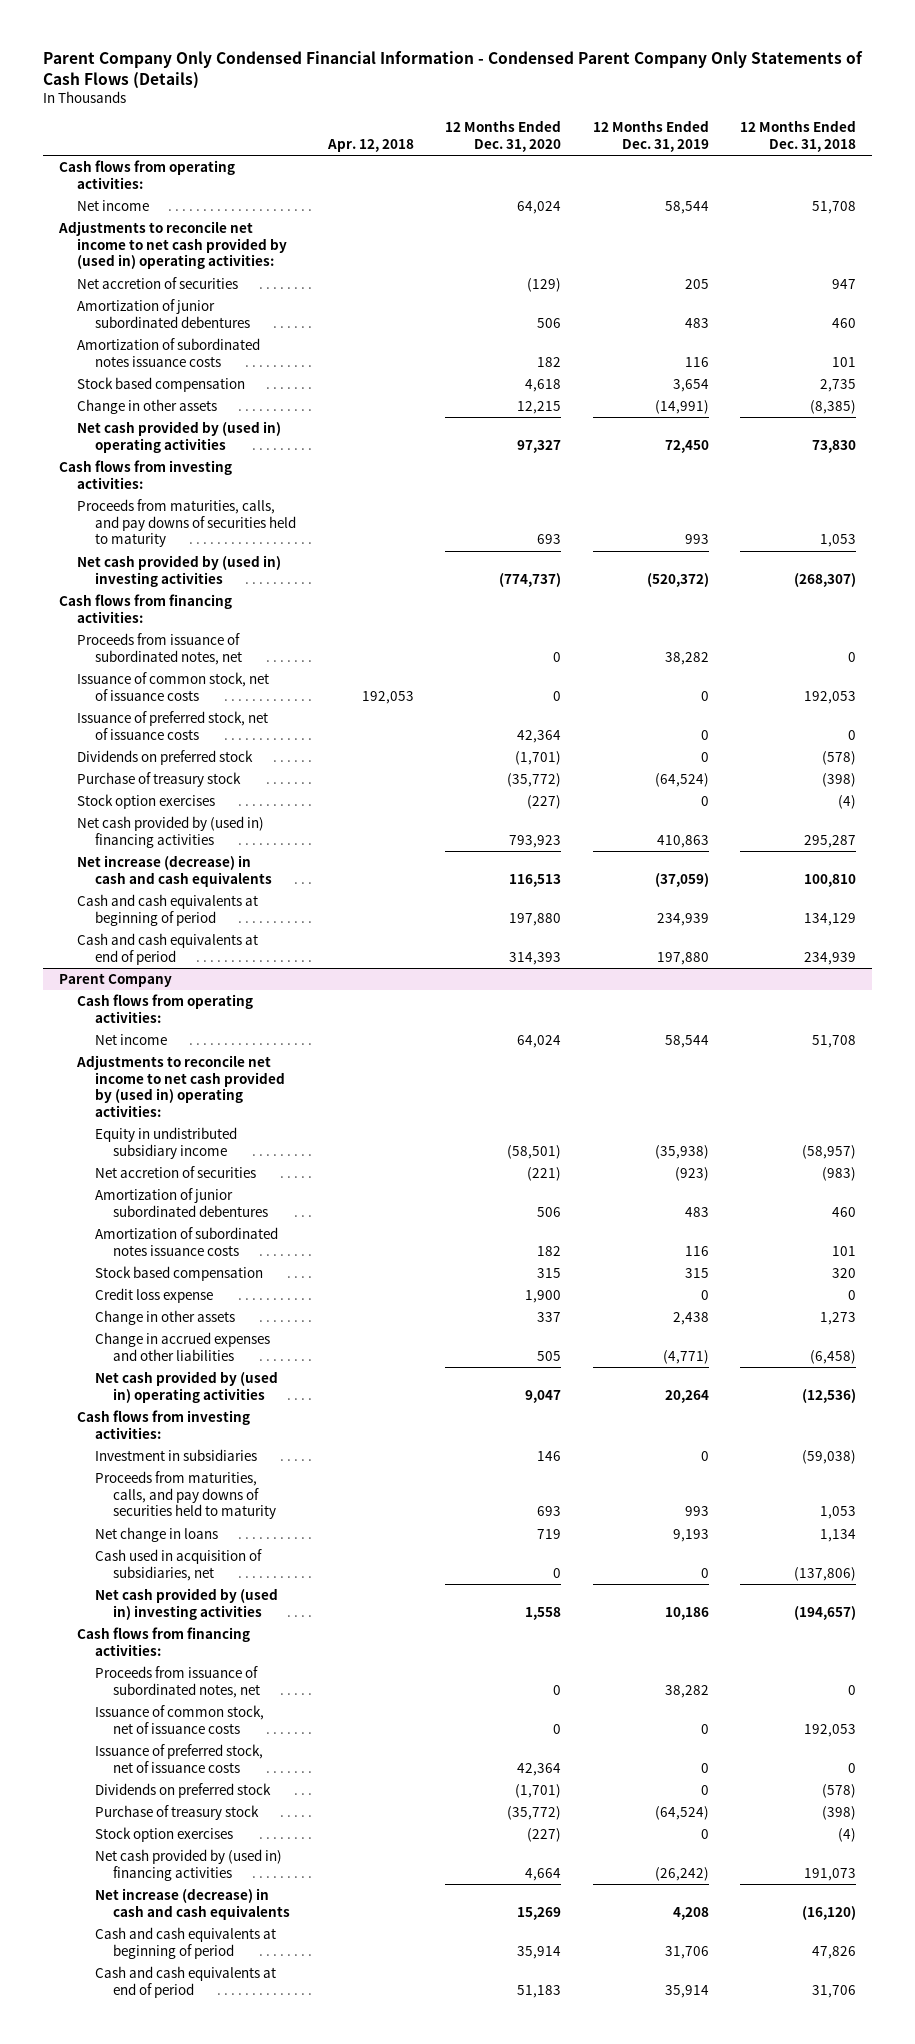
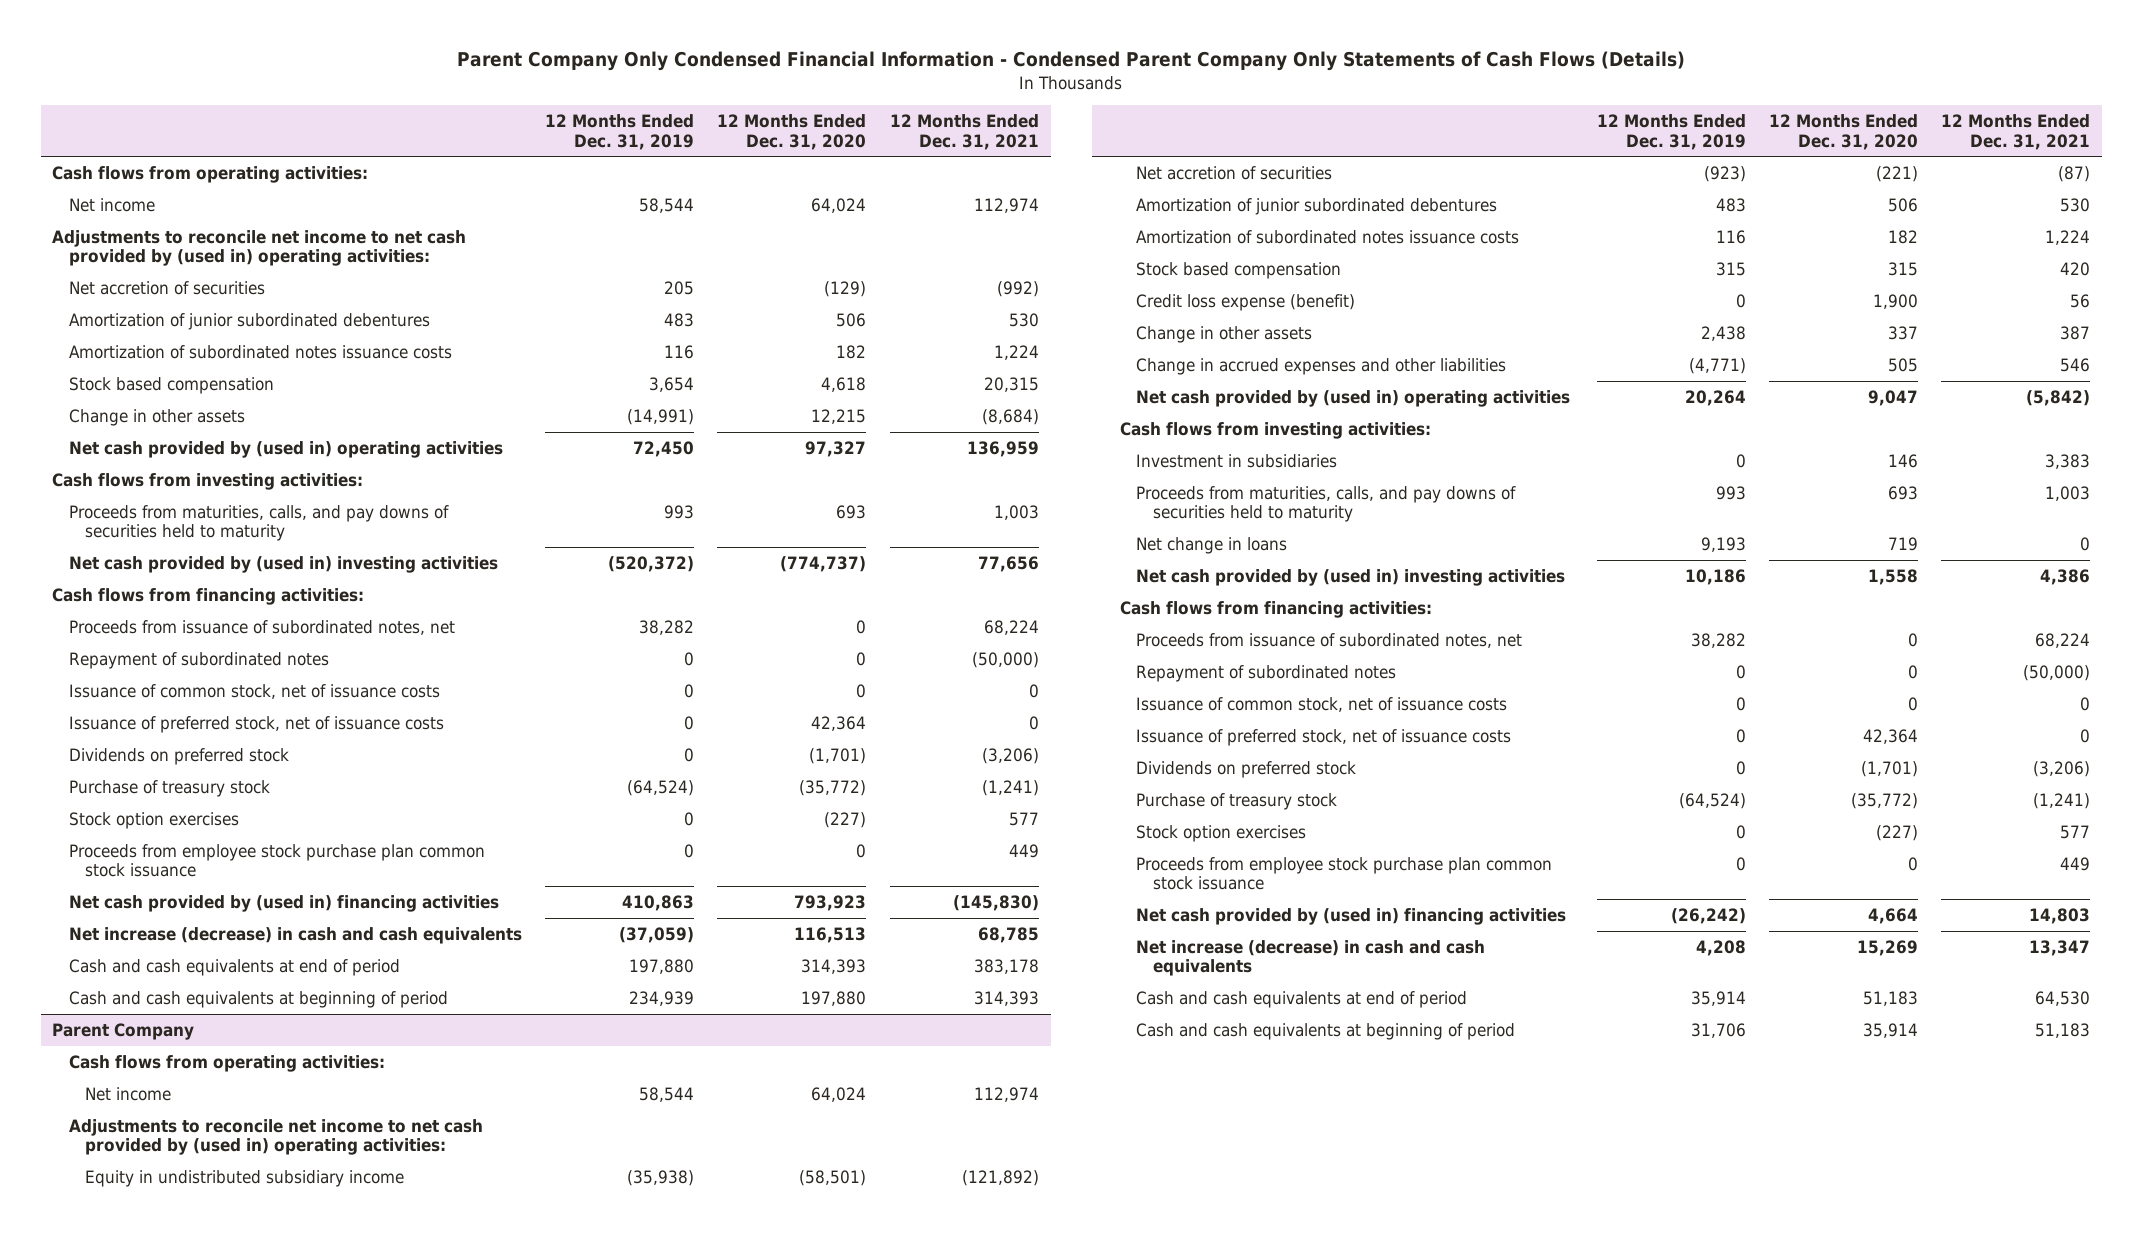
[326,138,414,152] Apr. 12, 2018 -> none
[740,120,857,152] 12 Months Ended Dec. 31, 2018 -> none
none -> [889,114,1039,150] 12 Months Ended Dec. 31, 2021
none -> [68,651,329,669] Repayment of subordinated notes
none -> [68,843,485,878] Proceeds from employee stock purchase plan common stock issuance
[76,894,258,926] Cash and cash equivalents at beginning of period -> [68,990,448,1008] Cash and cash equivalents at beginning of period
[95,1288,214,1304] Credit loss expense -> [1136,293,1356,311] Credit loss expense (benefit)
[95,1549,263,1581] Cash used in acquisition of subsidiaries, net -> none
none -> [1136,664,1397,682] Repayment of subordinated notes
none -> [1136,856,1553,891] Proceeds from employee stock purchase plan common stock issuance
[95,1927,277,1959] Cash and cash equivalents at beginning of period -> [1136,1022,1516,1040] Cash and cash equivalents at beginning of period

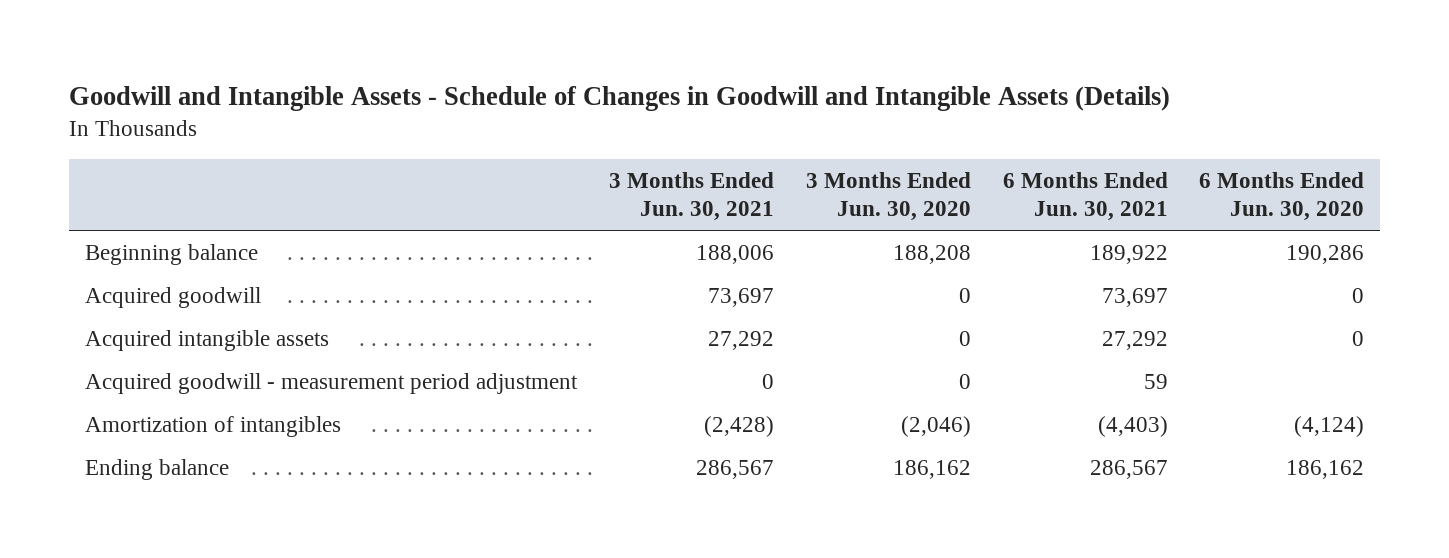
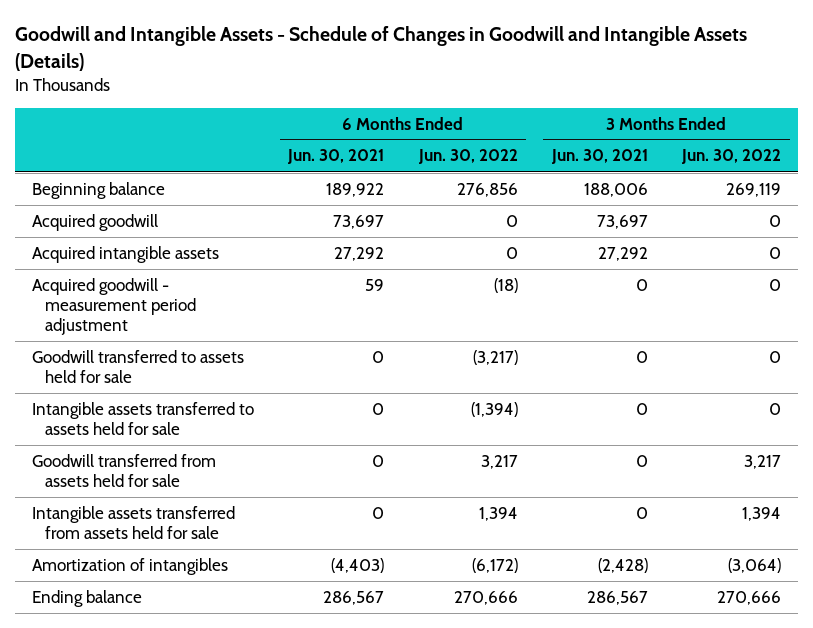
[805,171,971,222] 3 Months Ended Jun. 30, 2020 -> none
[1199,171,1365,222] 6 Months Ended Jun. 30, 2020 -> none
none -> [417,149,518,165] Jun. 30, 2022
none -> [681,149,782,165] Jun. 30, 2022
none -> [32,349,245,384] Goodwill transferred to assets held for sale
none -> [32,401,255,436] Intangible assets transferred to assets held for sale
none -> [32,453,217,488] Goodwill transferred from assets held for sale
none -> [32,505,236,540] Intangible assets transferred from assets held for sale

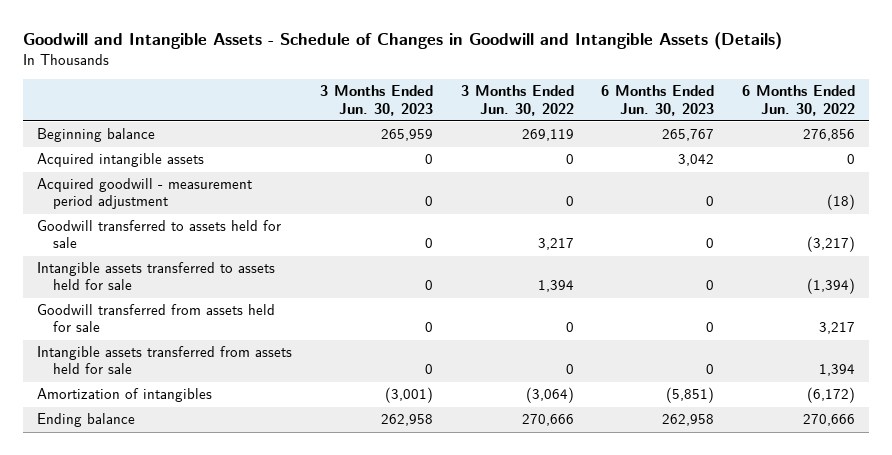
[287,149,385,165] Jun. 30, 2021 -> none
[550,149,648,165] Jun. 30, 2021 -> none
none -> [319,85,433,116] 3 Months Ended Jun. 30, 2023
none -> [601,85,715,116] 6 Months Ended Jun. 30, 2023
[32,213,159,231] Acquired goodwill -> none
[769,350,782,363] 0 -> [537,238,574,251] 3,217
[769,402,782,415] 0 -> [537,280,574,293] 1,394
[744,454,782,469] 3,217 -> [565,322,574,333] 0
[742,506,782,521] 1,394 -> [565,364,574,375] 0

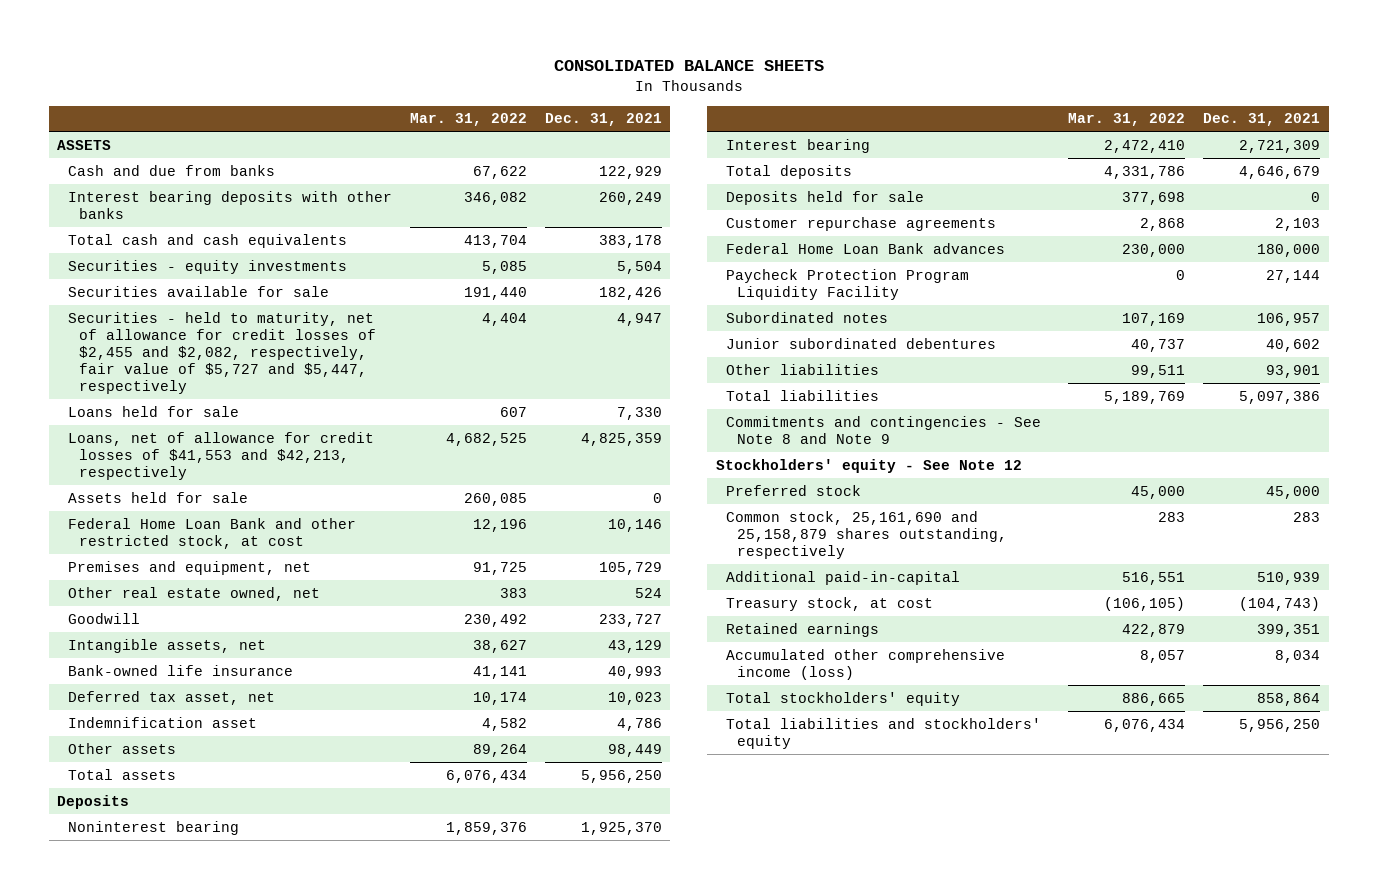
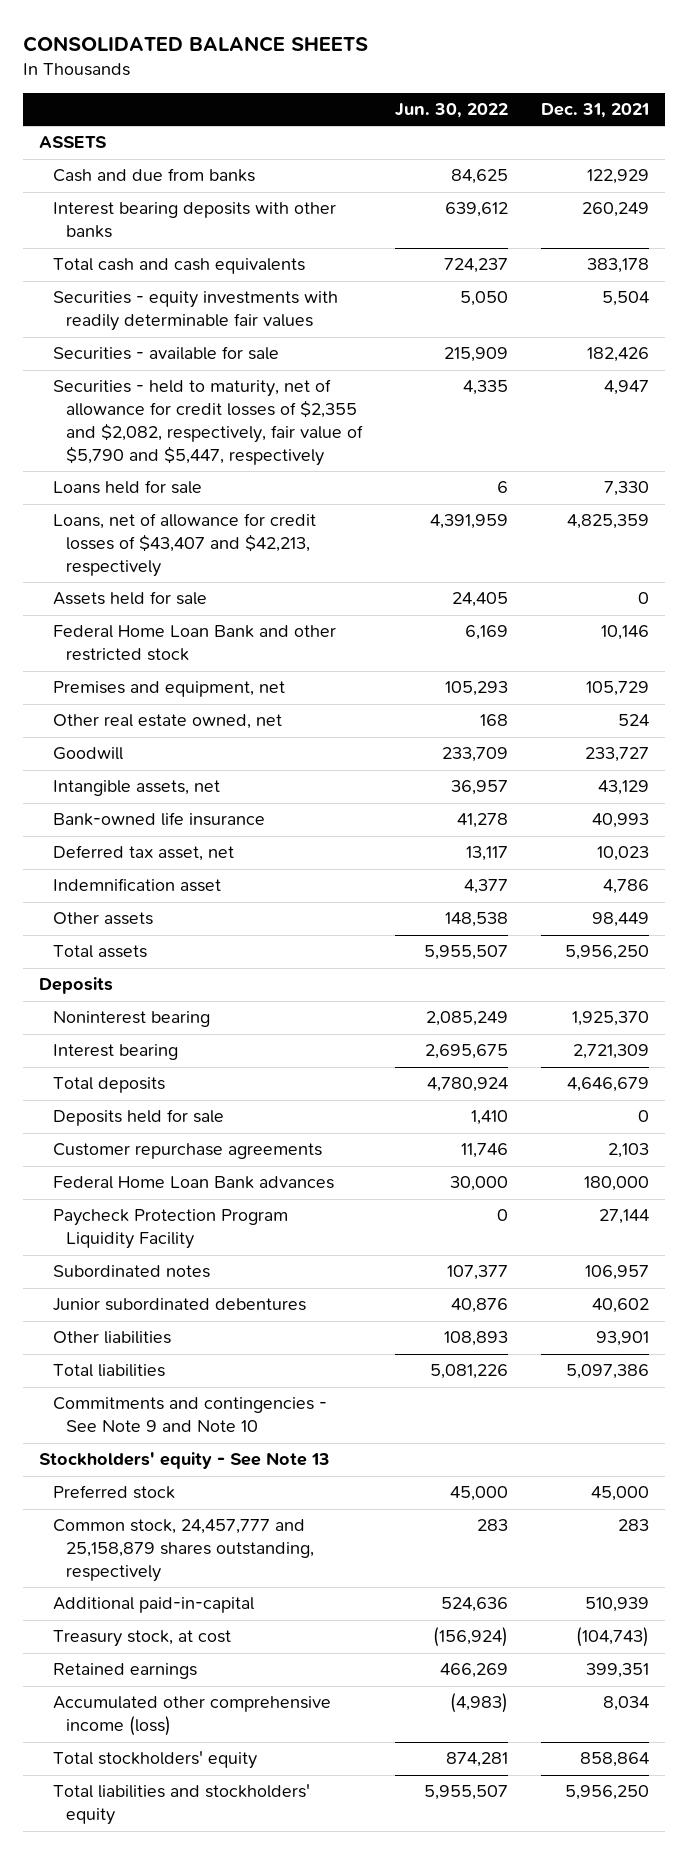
[409,113,527,127] Mar. 31, 2022 -> none
none -> [395,103,509,119] Jun. 30, 2022
[68,259,348,274] Securities - equity investments -> [52,291,338,332] Securities - equity investments with readily determinable fair values
[68,285,330,297] Securities available for sale -> [52,346,279,361] Securities - available for sale
[68,311,376,394] Securities - held to maturity, net of allowance for credit losses of $2,455 and $2,082, respectively, fair value of $5,727 and $5,447, respectively -> [52,379,364,467] Securities - held to maturity, net of allowance for credit losses of $2,355 and $2,082, respectively, fair value of $5,790 and $5,447, respectively
[68,431,375,480] Loans, net of allowance for credit losses of $41,553 and $42,213, respectively -> [52,513,316,578] Loans, net of allowance for credit losses of $43,407 and $42,213, respectively
[68,517,357,549] Federal Home Loan Bank and other restricted stock, at cost -> [52,625,336,662] Federal Home Loan Bank and other restricted stock
[726,415,1042,444] Commitments and contingencies - See Note 8 and Note 9 -> [52,1397,327,1433] Commitments and contingencies - See Note 9 and Note 10
[715,458,1022,473] Stockholders' equity - See Note 12 -> [39,1452,331,1470] Stockholders' equity - See Note 13
[726,510,1008,559] Common stock, 25,161,690 and 25,158,879 shares outstanding, respectively -> [52,1519,315,1583] Common stock, 24,457,777 and 25,158,879 shares outstanding, respectively

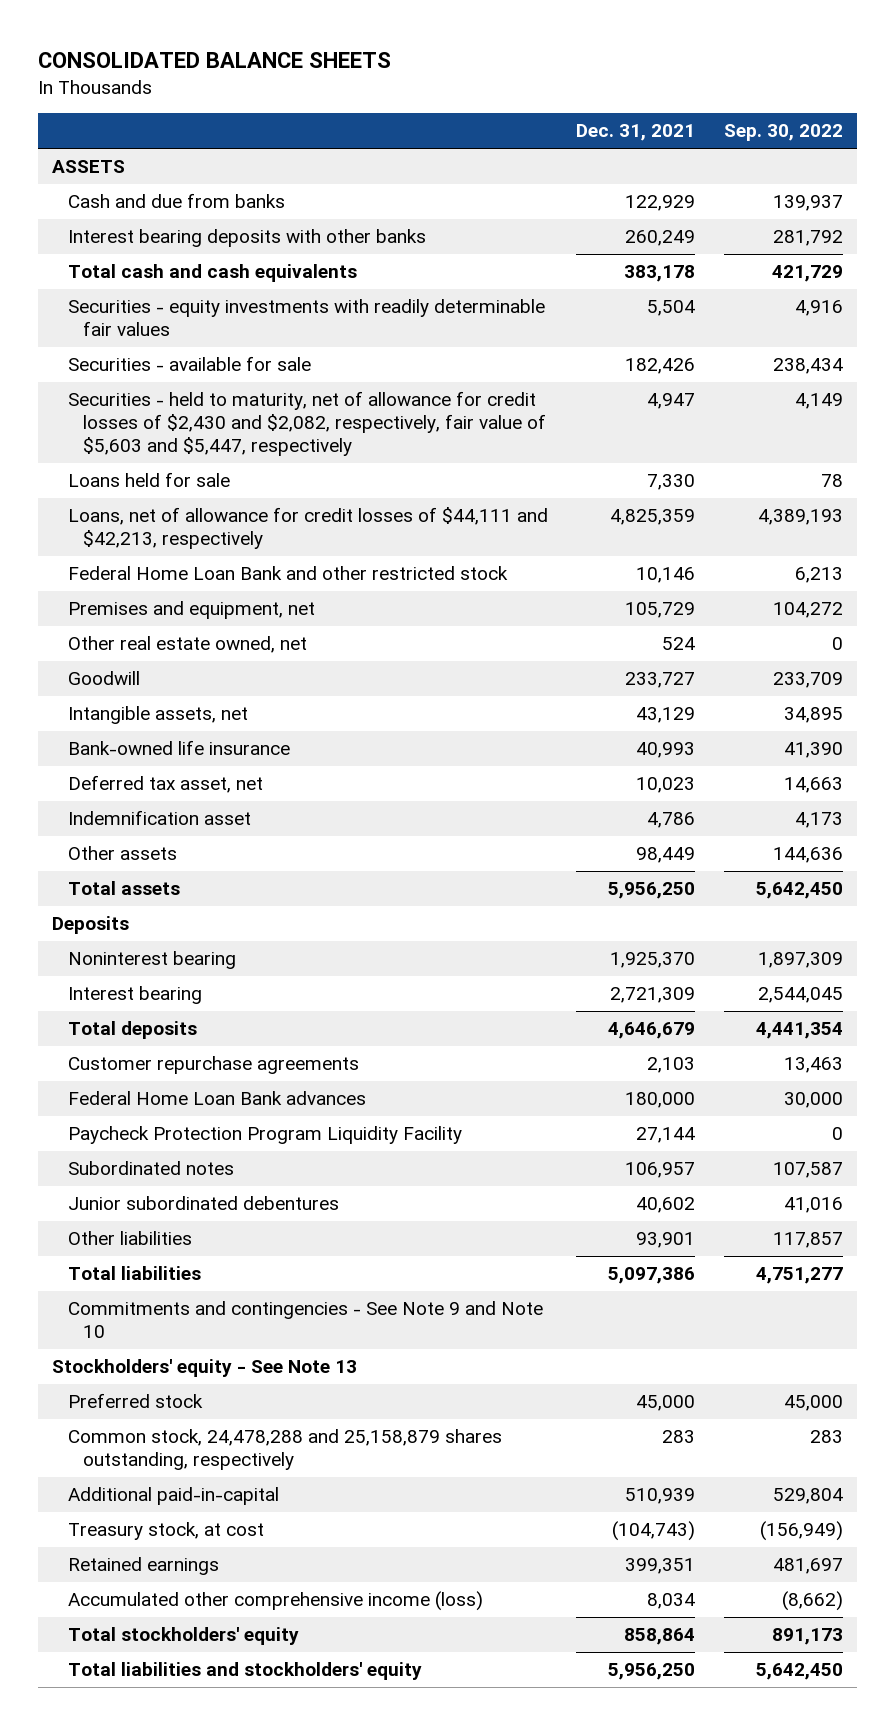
[395,103,509,119] Jun. 30, 2022 -> none
none -> [724,124,844,142] Sep. 30, 2022
[52,379,364,467] Securities - held to maturity, net of allowance for credit losses of $2,355 and $2,082, respectively, fair value of $5,790 and $5,447, respectively -> [67,391,546,457] Securities - held to maturity, net of allowance for credit losses of $2,430 and $2,082, respectively, fair value of $5,603 and $5,447, respectively
[52,591,207,606] Assets held for sale -> none
[52,513,316,578] Loans, net of allowance for credit losses of $43,407 and $42,213, respectively -> [67,507,548,550] Loans, net of allowance for credit losses of $44,111 and $42,213, respectively
[52,1109,224,1127] Deposits held for sale -> none
[52,1519,315,1583] Common stock, 24,457,777 and 25,158,879 shares outstanding, respectively -> [67,1429,502,1471] Common stock, 24,478,288 and 25,158,879 shares outstanding, respectively

